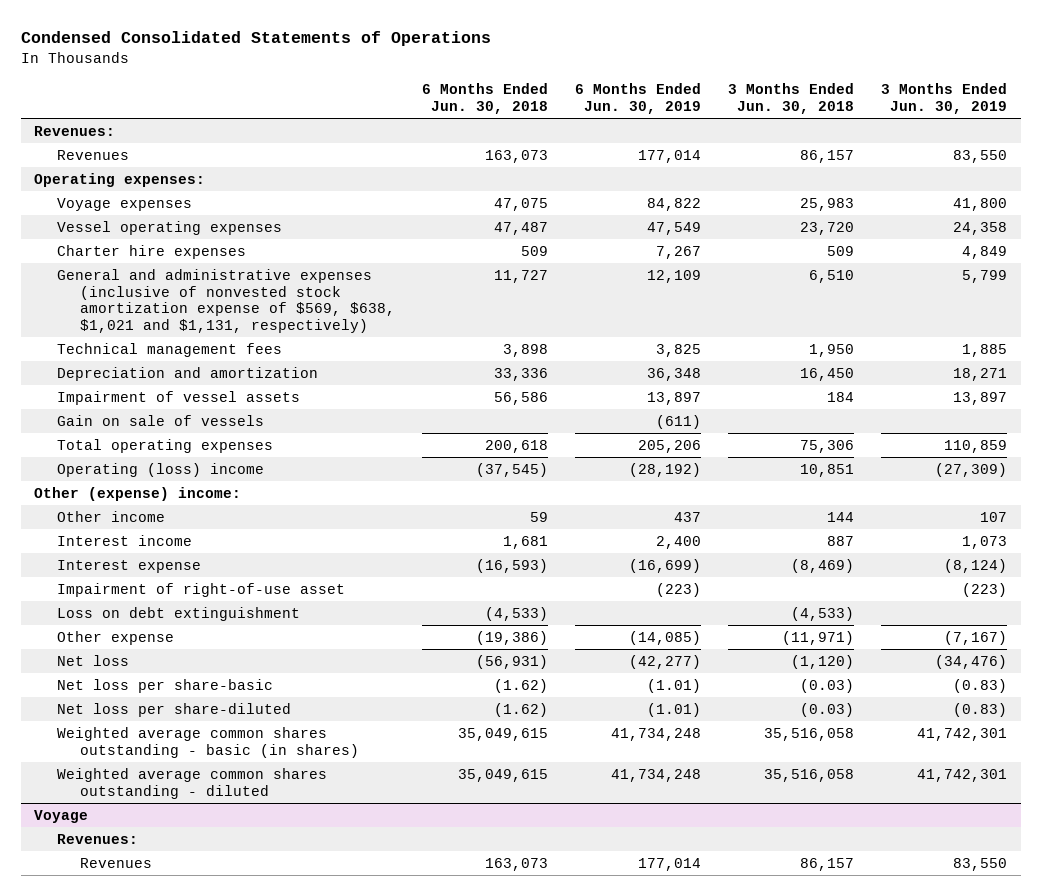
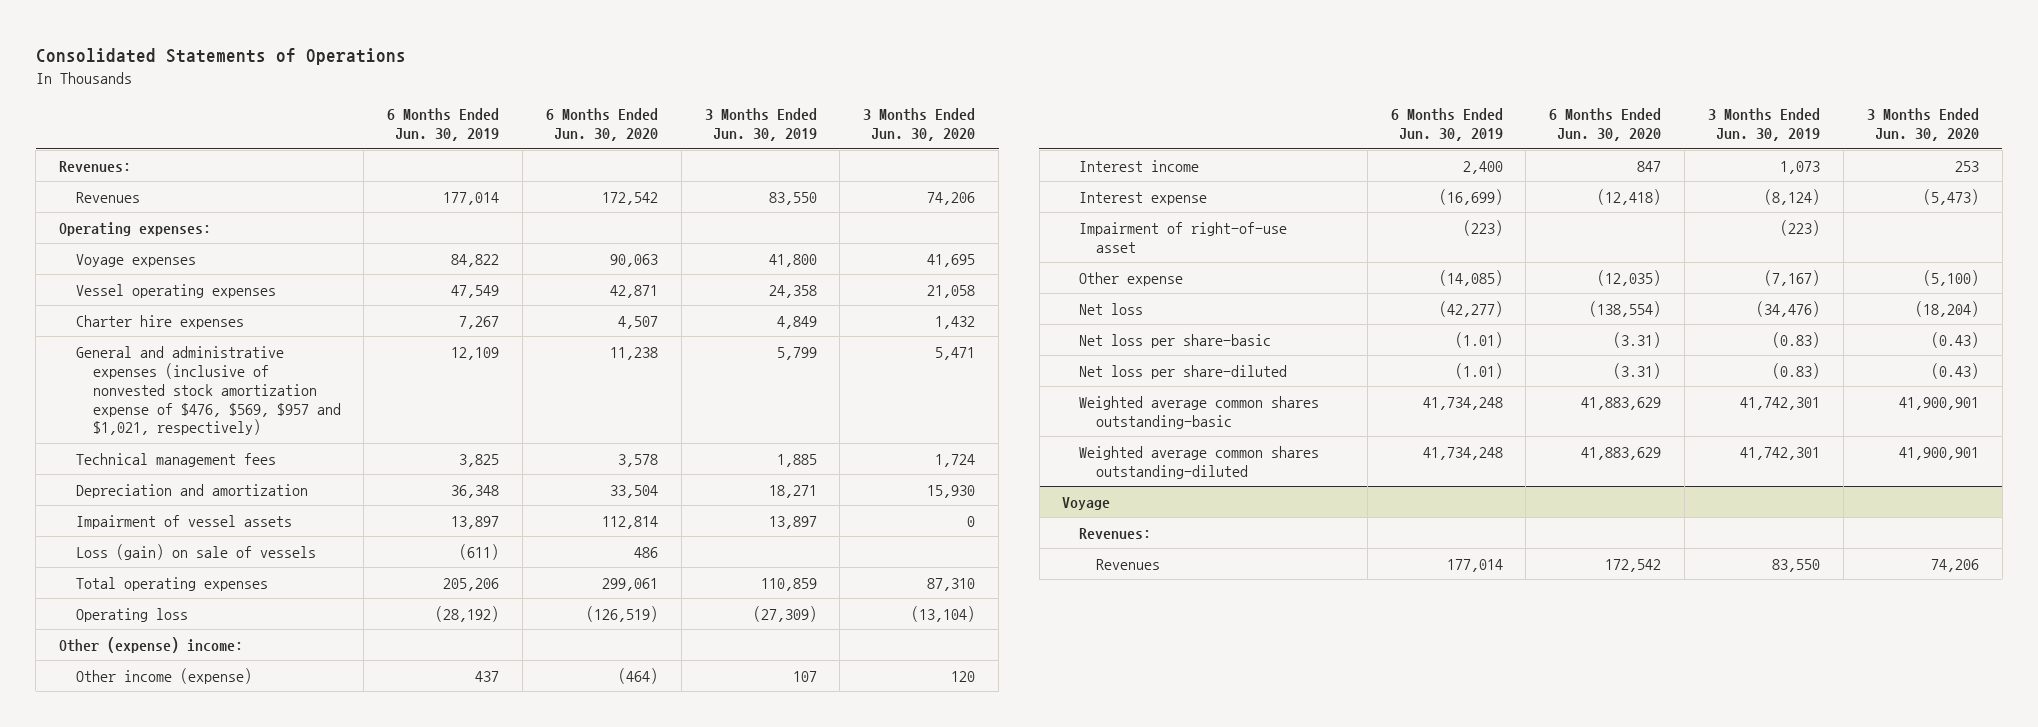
[20,31,491,47] Condensed Consolidated Statements of Operations -> [35,47,406,65] Consolidated Statements of Operations
[422,83,549,114] 6 Months Ended Jun. 30, 2018 -> none
[728,83,855,114] 3 Months Ended Jun. 30, 2018 -> none
none -> [545,108,658,142] 6 Months Ended Jun. 30, 2020
none -> [863,108,976,142] 3 Months Ended Jun. 30, 2020
[57,268,396,333] General and administrative expenses (inclusive of nonvested stock amortization expense of $569, $638, $1,021 and $1,131, respectively) -> [75,345,341,436] General and administrative expenses (inclusive of nonvested stock amortization expense of $476, $569, $957 and $1,021, respectively)
[57,414,265,426] Gain on sale of vessels -> [75,543,316,560] Loss (gain) on sale of vessels
[57,462,265,477] Operating (loss) income -> [75,607,188,622] Operating loss
[57,510,166,522] Other income -> [75,667,252,684] Other income (expense)
[57,606,301,621] Loss on debt extinguishment -> none
[57,726,360,758] Weighted average common shares outstanding - basic (in shares) -> [1079,395,1320,429] Weighted average common shares outstanding-basic
[57,767,328,799] Weighted average common shares outstanding - diluted -> [1079,445,1320,479] Weighted average common shares outstanding-diluted

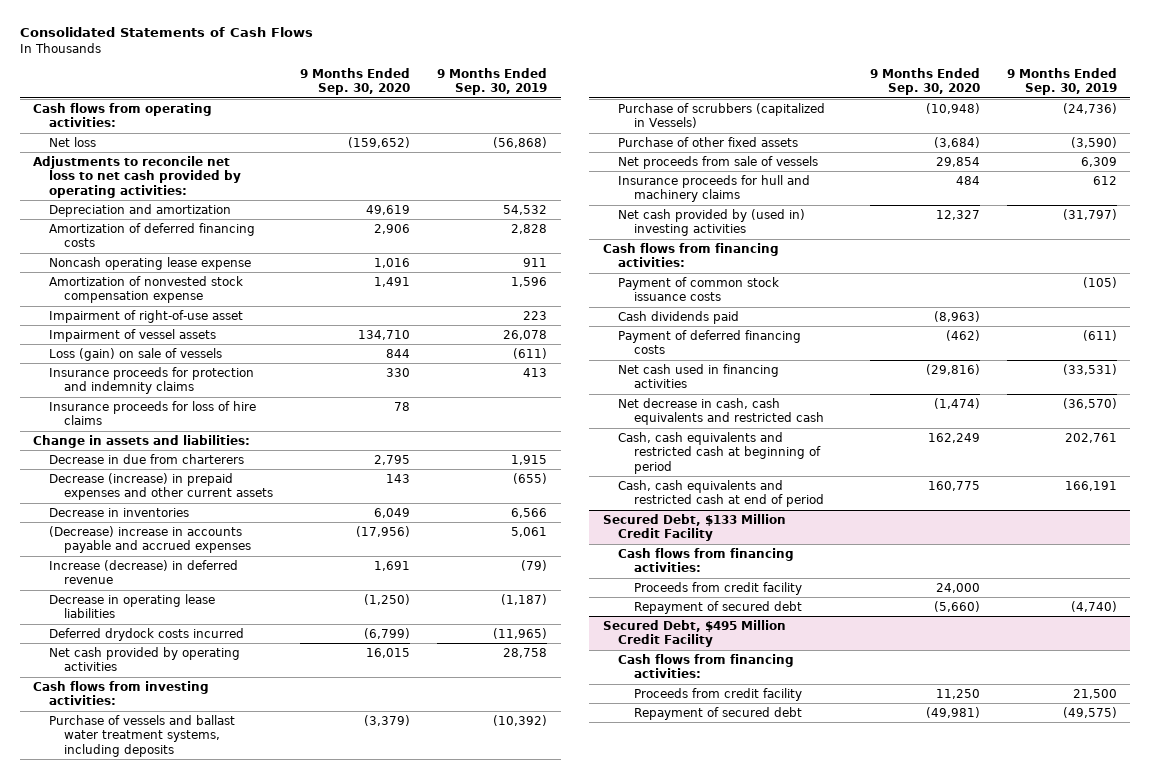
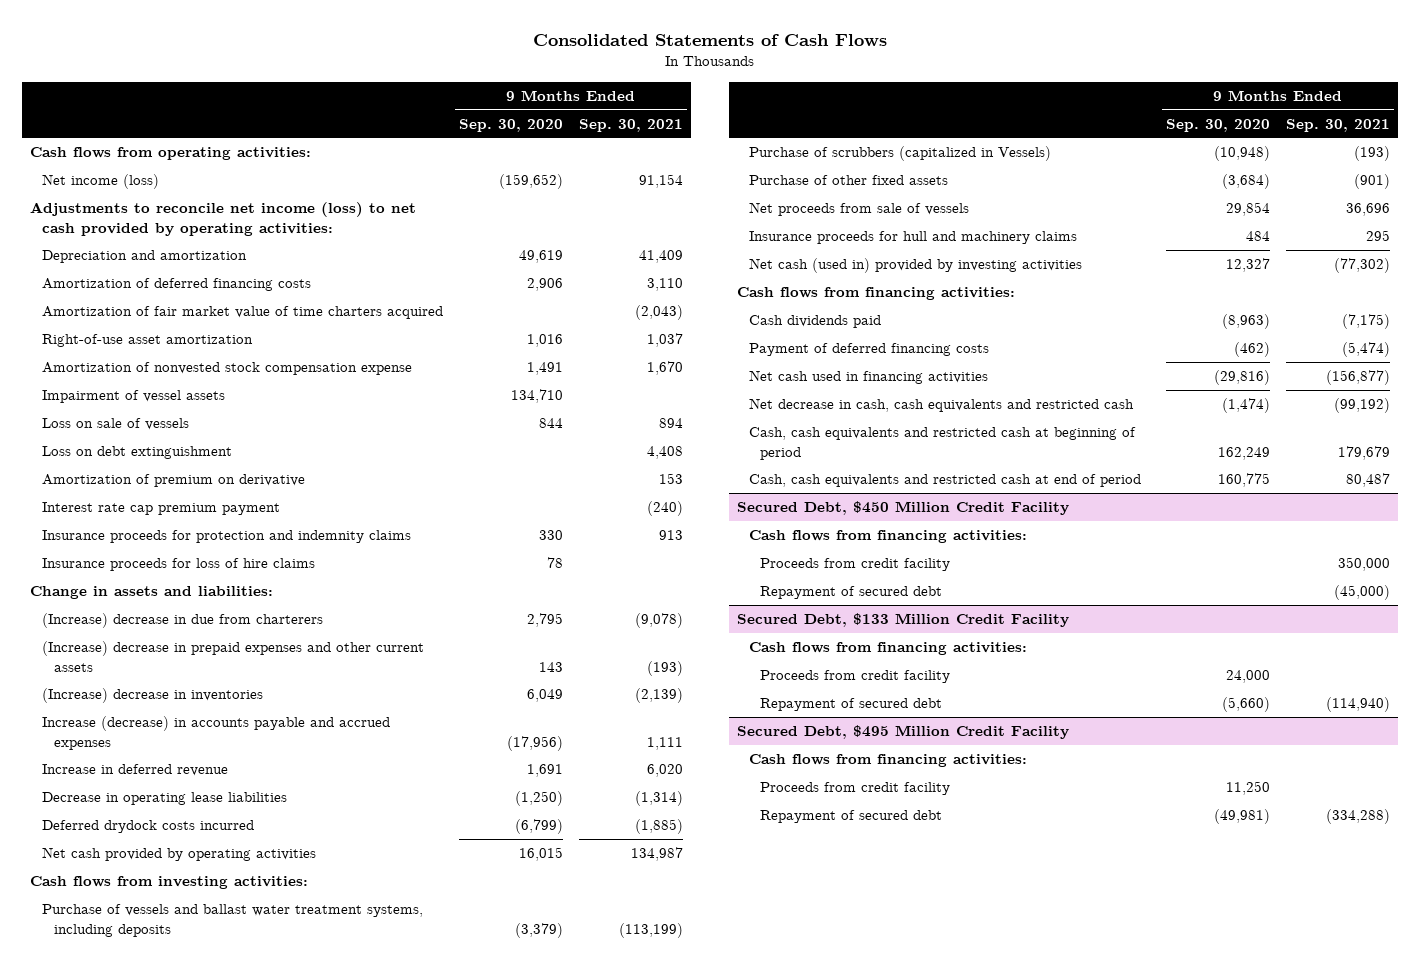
[437,67,548,96] 9 Months Ended Sep. 30, 2019 -> none
none -> [578,118,683,132] Sep. 30, 2021
[48,136,96,147] Net loss -> [41,174,159,190] Net income (loss)
[33,155,241,199] Adjustments to reconcile net loss to net cash provided by operating activities: -> [30,202,417,236] Adjustments to reconcile net income (loss) to net cash provided by operating activities:
none -> [41,306,443,320] Amortization of fair market value of time charters acquired
[48,256,251,270] Noncash operating lease expense -> [41,334,253,348] Right-of-use asset amortization
[48,309,243,323] Impairment of right-of-use asset -> none
[48,347,222,361] Loss (gain) on sale of vessels -> [41,418,189,431] Loss on sale of vessels
none -> [41,446,232,460] Loss on debt extinguishment
none -> [41,474,305,488] Amortization of premium on derivative
none -> [41,502,280,516] Interest rate cap premium payment
[48,453,244,464] Decrease in due from charterers -> [41,613,323,629] (Increase) decrease in due from charterers
[48,472,274,501] Decrease (increase) in prepaid expenses and other current assets -> [41,641,424,672] (Increase) decrease in prepaid expenses and other current assets
[48,507,189,517] Decrease in inventories -> [41,688,263,704] (Increase) decrease in inventories
[48,525,252,554] (Decrease) increase in accounts payable and accrued expenses -> [41,716,390,750] Increase (decrease) in accounts payable and accrued expenses
[48,559,238,585] Increase (decrease) in deferred revenue -> [41,764,228,777] Increase in deferred revenue
[618,208,806,237] Net cash provided by (used in) investing activities -> [748,258,1082,274] Net cash (used in) provided by investing activities
[618,276,780,302] Payment of common stock issuance costs -> none
none -> [736,501,1069,516] Secured Debt, $450 Million Credit Facility
none -> [748,530,1027,544] Cash flows from financing activities:
none -> [760,558,951,572] Proceeds from credit facility
none -> [760,586,943,600] Repayment of secured debt

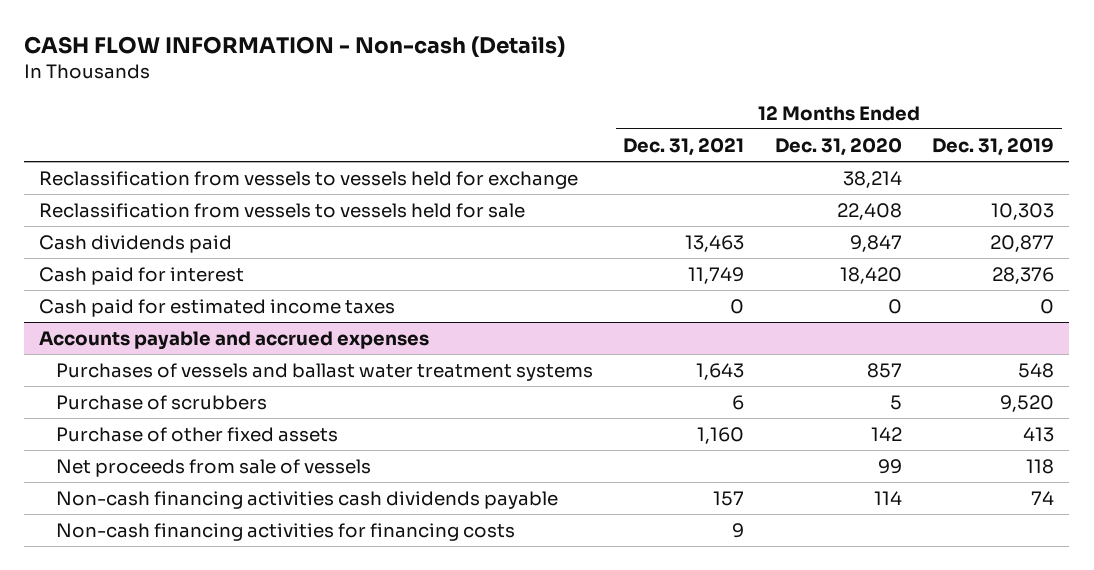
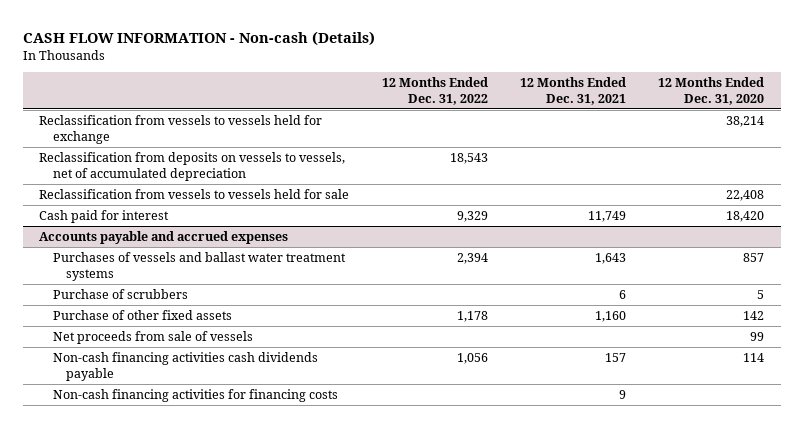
[932,137,1055,156] Dec. 31, 2019 -> none
none -> [381,76,488,105] 12 Months Ended Dec. 31, 2022
none -> [39,151,346,181] Reclassification from deposits on vessels to vessels, net of accumulated depreciation
[39,234,233,253] Cash dividends paid -> none
[39,298,396,317] Cash paid for estimated income taxes -> none

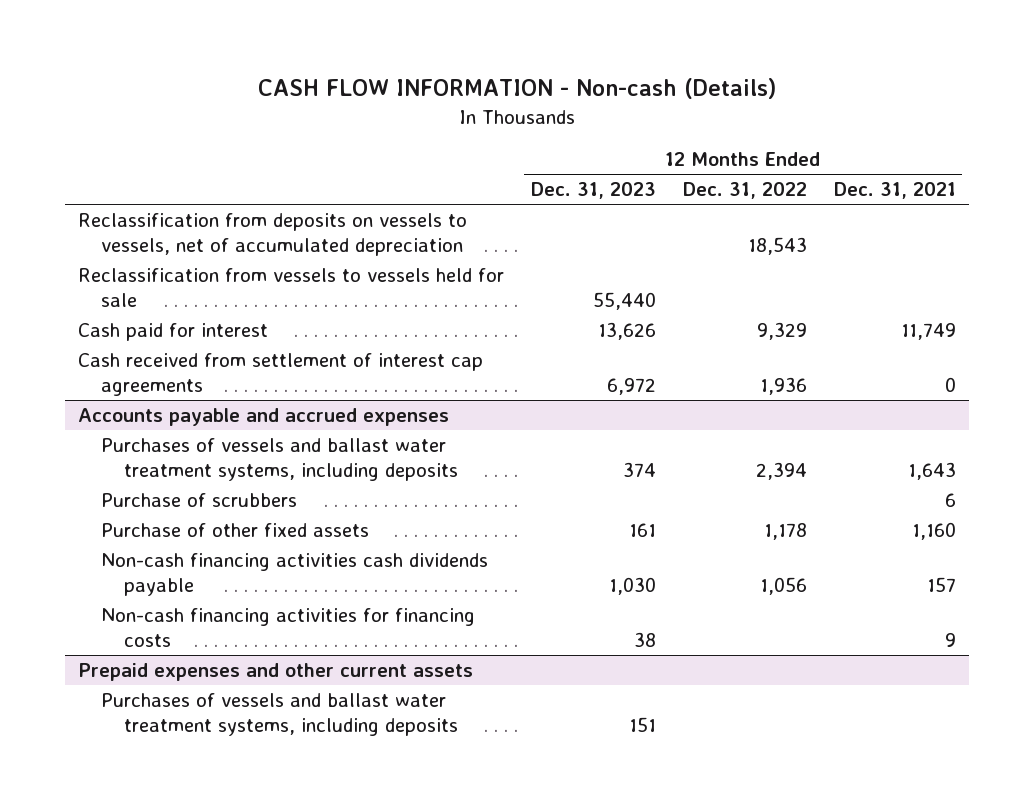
[658,76,765,105] 12 Months Ended Dec. 31, 2020 -> none
none -> [531,182,657,200] Dec. 31, 2023
[39,114,323,144] Reclassification from vessels to vessels held for exchange -> none
none -> [78,352,484,396] Cash received from settlement of interest cap agreements
[52,251,346,281] Purchases of vessels and ballast water treatment systems -> [101,437,459,481] Purchases of vessels and ballast water treatment systems, including deposits
[52,330,253,344] Net proceeds from sale of vessels -> none
none -> [78,662,474,681] Prepaid expenses and other current assets
none -> [101,692,459,736] Purchases of vessels and ballast water treatment systems, including deposits

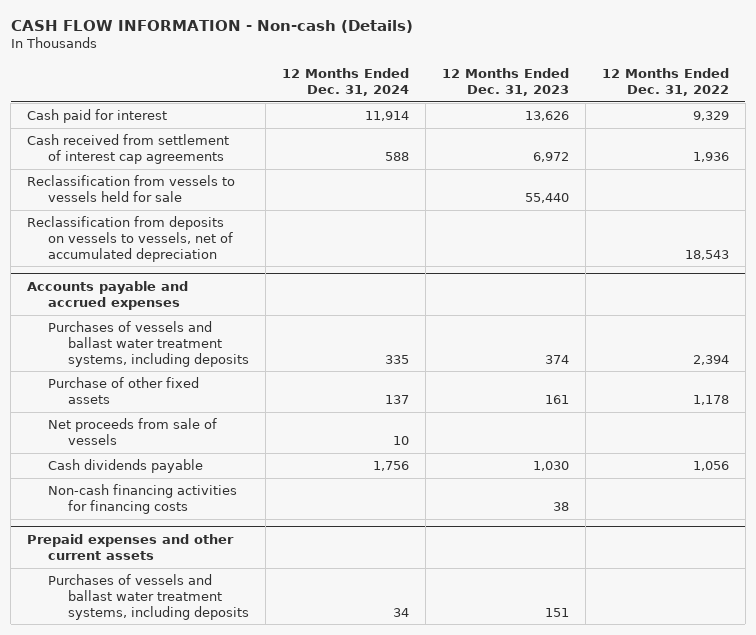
[833,182,956,200] Dec. 31, 2021 -> none
none -> [282,68,410,97] 12 Months Ended Dec. 31, 2024
[78,267,505,307] Reclassification from vessels to vessels held for sale -> [27,175,236,202] Reclassification from vessels to vessels held for sale
[78,212,468,256] Reclassification from deposits on vessels to vessels, net of accumulated depreciation -> [27,216,233,262] Reclassification from deposits on vessels to vessels, net of accumulated depreciation
[101,492,298,507] Purchase of scrubbers -> none
none -> [47,418,217,445] Net proceeds from sale of vessels
[101,552,489,596] Non-cash financing activities cash dividends payable -> [47,459,203,474] Cash dividends payable

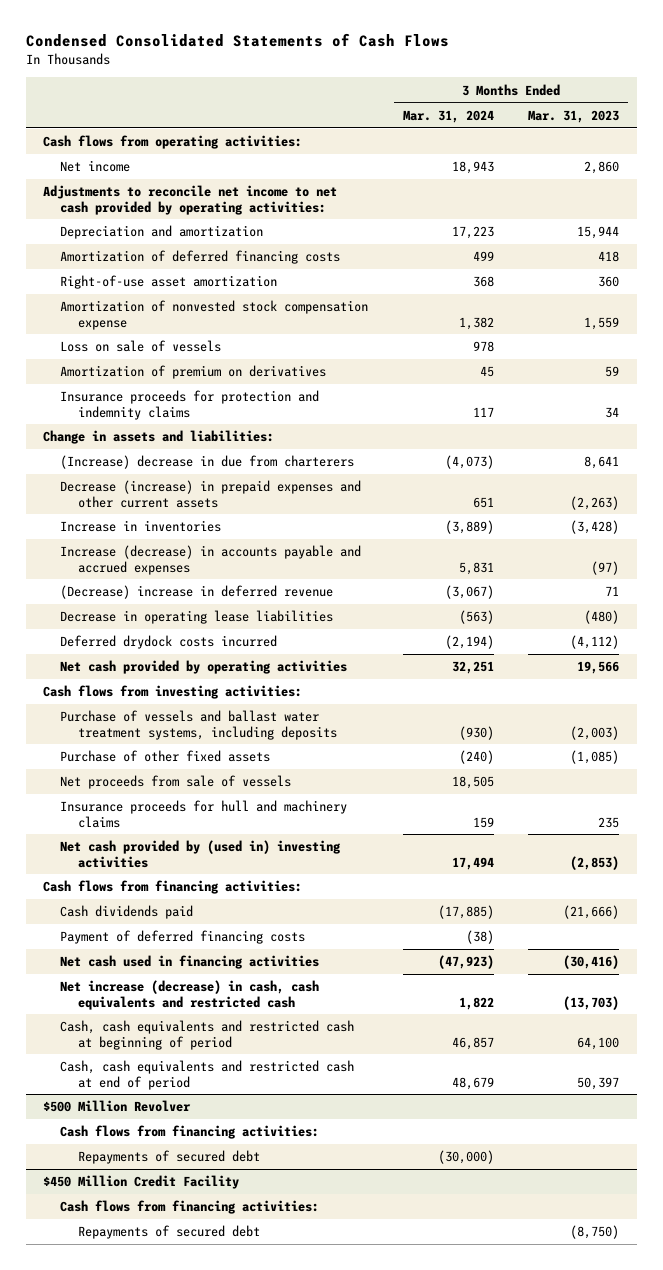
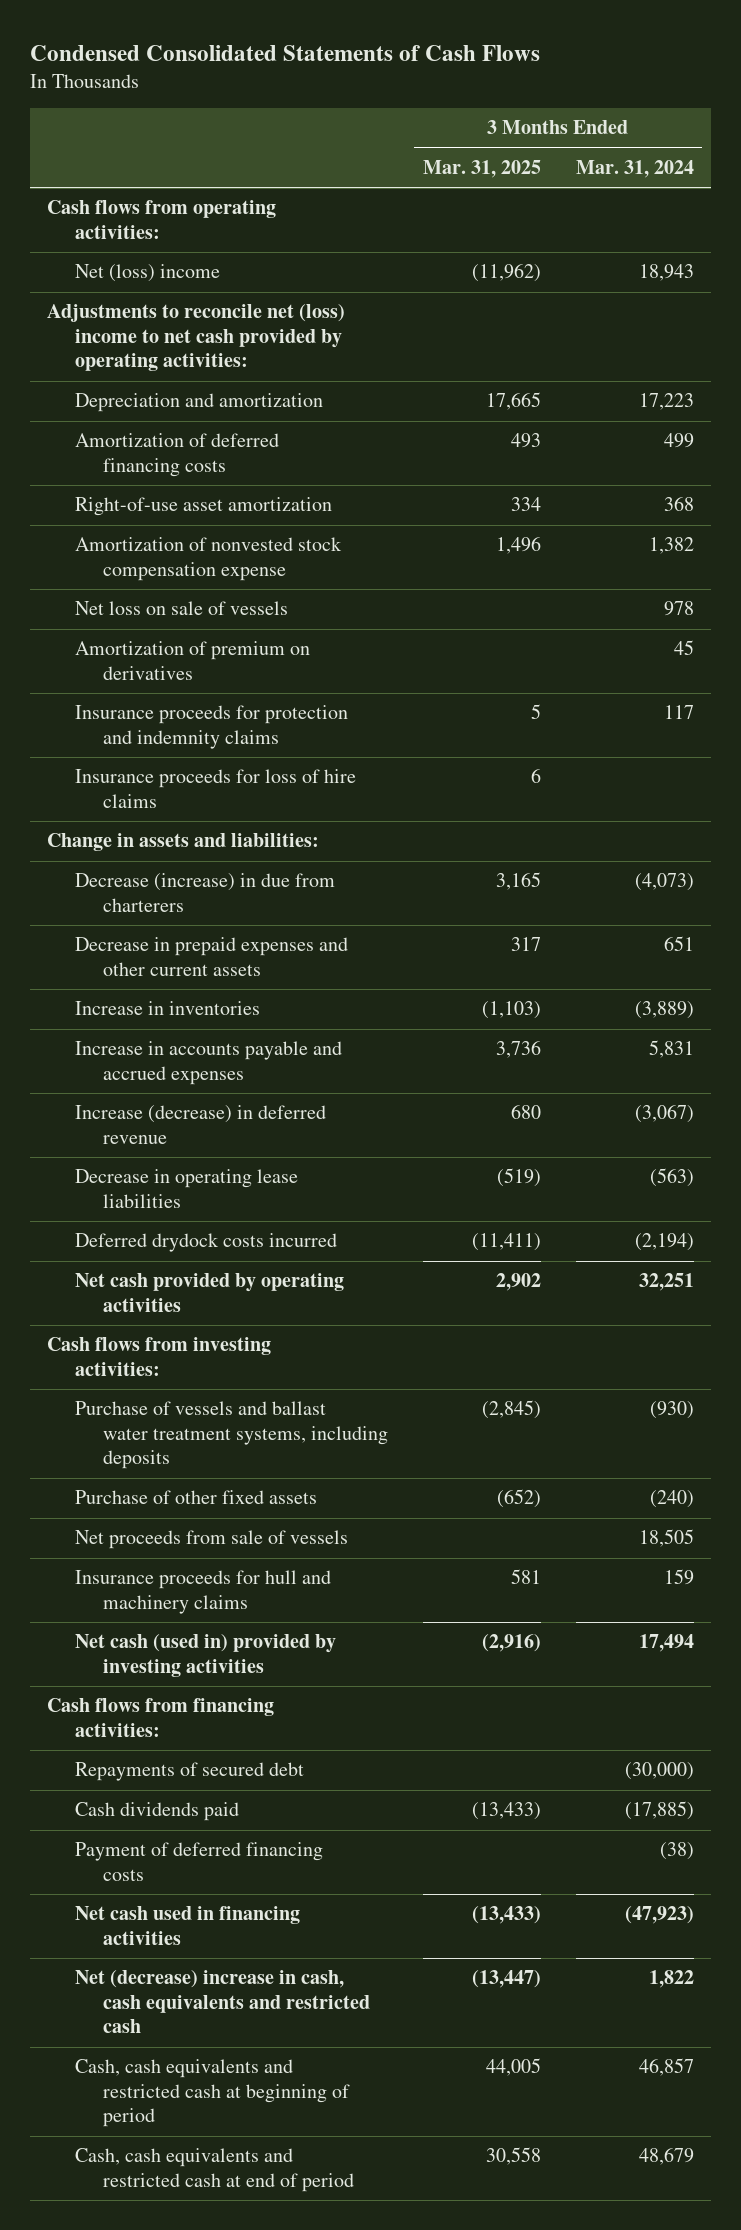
[528,109,620,123] Mar. 31, 2023 -> none
none -> [422,159,541,178] Mar. 31, 2025
[60,160,131,173] Net income -> [75,264,221,283] Net (loss) income
[43,185,338,215] Adjustments to reconcile net income to net cash provided by operating activities: -> [47,304,346,372] Adjustments to reconcile net (loss) income to net cash provided by operating activities:
[60,340,222,353] Loss on sale of vessels -> [75,601,289,616] Net loss on sale of vessels
none -> [75,769,357,808] Insurance proceeds for loss of hire claims
[60,455,355,470] (Increase) decrease in due from charterers -> [75,873,336,912] Decrease (increase) in due from charterers
[60,480,362,508] Decrease (increase) in prepaid expenses and other current assets -> [75,937,349,976] Decrease in prepaid expenses and other current assets
[60,545,362,575] Increase (decrease) in accounts payable and accrued expenses -> [75,1041,343,1085] Increase in accounts payable and accrued expenses
[60,585,334,600] (Decrease) increase in deferred revenue -> [75,1105,327,1144] Increase (decrease) in deferred revenue
[60,840,342,868] Net cash provided by (used in) investing activities -> [75,1634,337,1677] Net cash (used in) provided by investing activities
none -> [75,1762,305,1782] Repayments of secured debt
[60,980,320,1010] Net increase (decrease) in cash, cash equivalents and restricted cash -> [75,1970,371,2034] Net (decrease) increase in cash, cash equivalents and restricted cash
[43,1100,192,1113] $500 Million Revolver -> none
[60,1125,320,1140] Cash flows from financing activities: -> none
[77,1150,260,1165] Repayments of secured debt -> none
[43,1175,240,1190] $450 Million Credit Facility -> none
[60,1200,320,1215] Cash flows from financing activities: -> none
[77,1225,260,1240] Repayments of secured debt -> none

